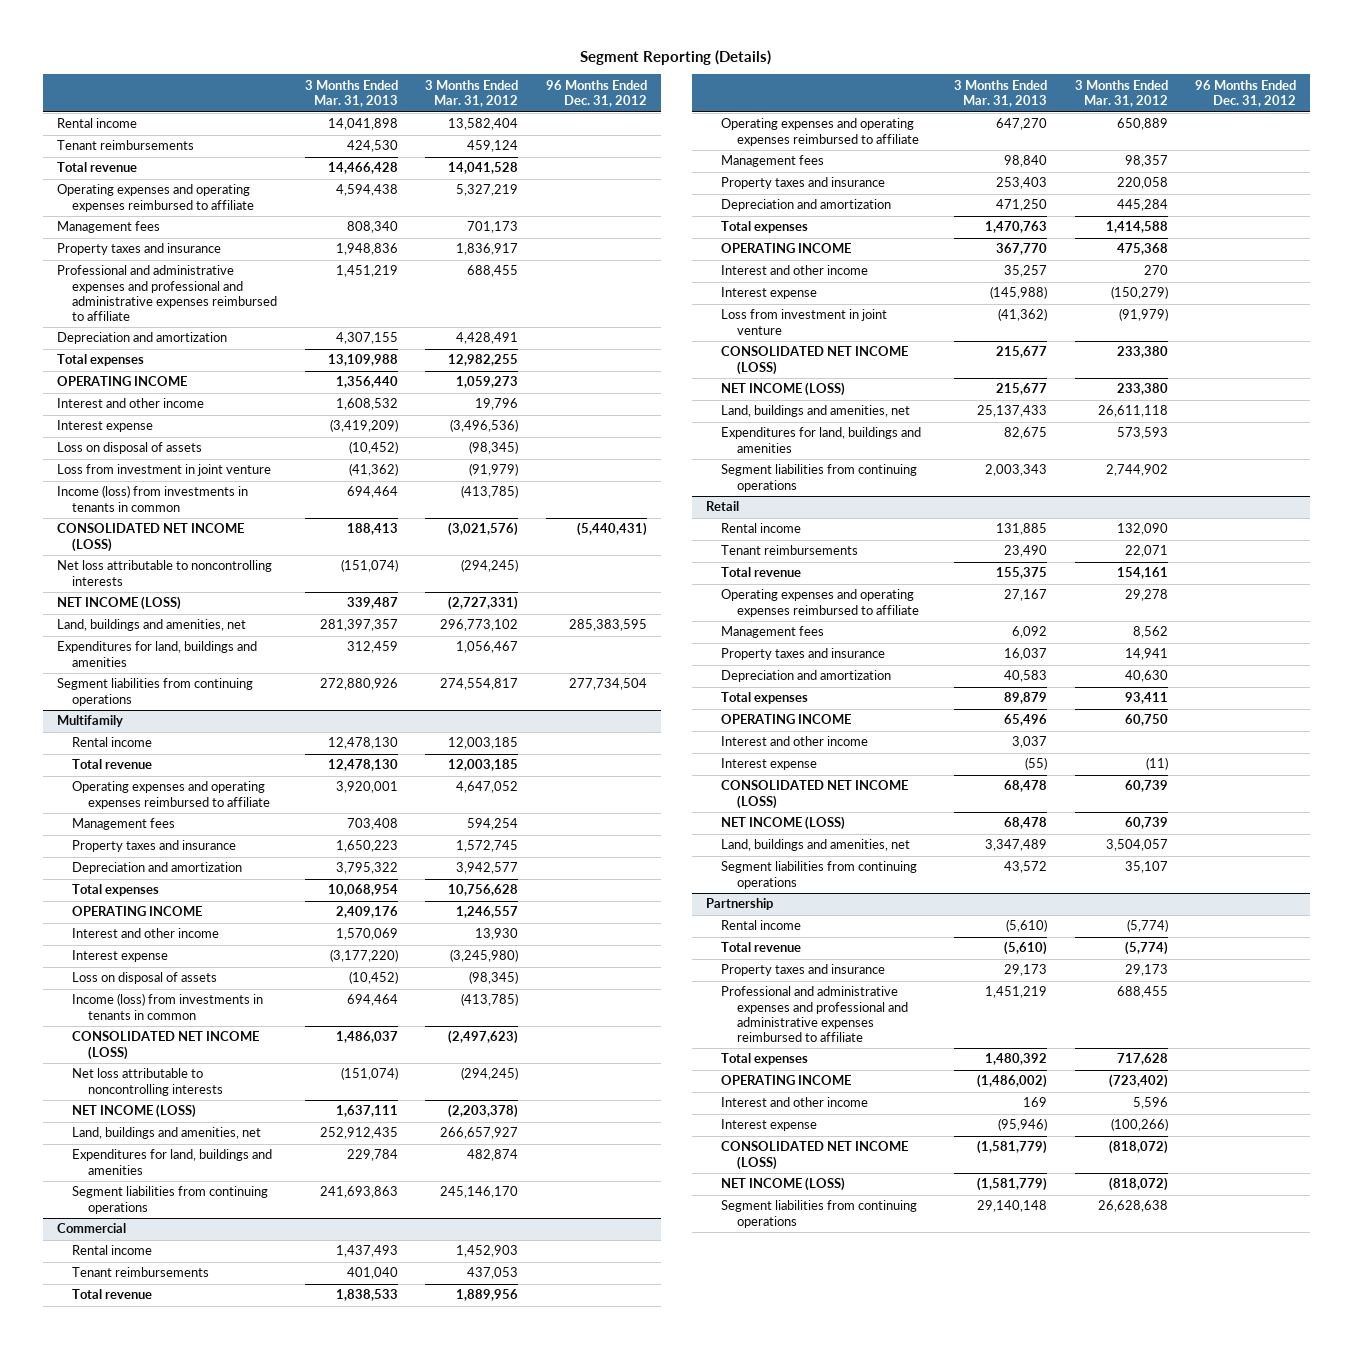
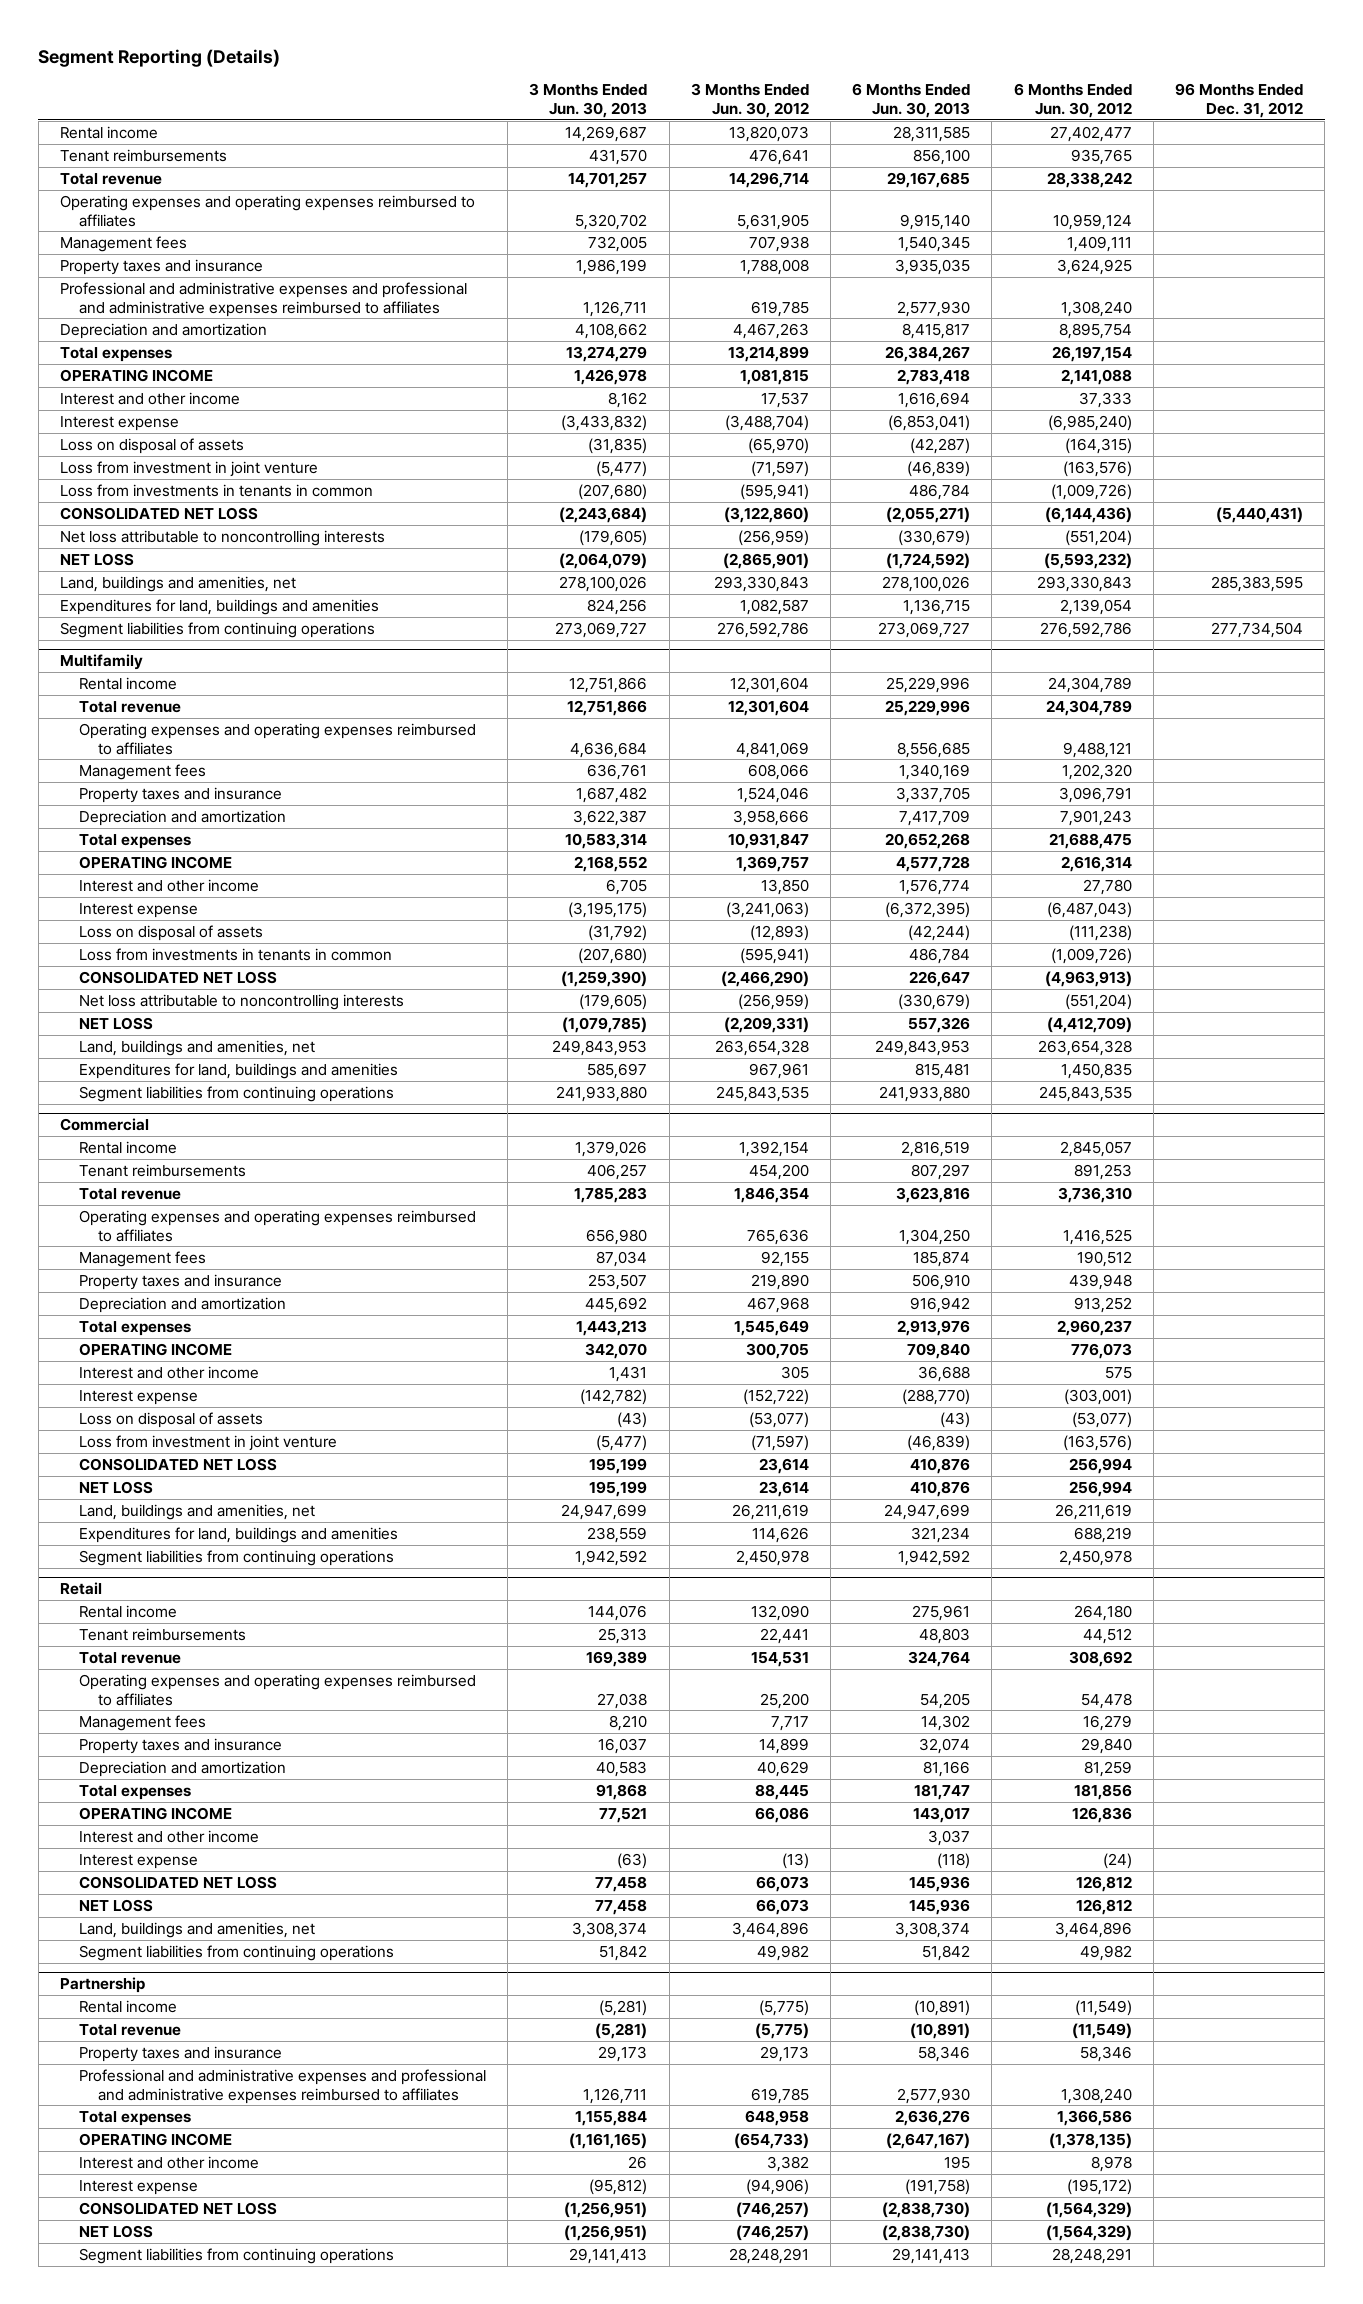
[304,79,398,108] 3 Months Ended Mar. 31, 2013 -> none
[425,79,519,108] 3 Months Ended Mar. 31, 2012 -> none
none -> [529,83,648,118] 3 Months Ended Jun. 30, 2013
none -> [690,83,809,118] 3 Months Ended Jun. 30, 2012
none -> [852,83,971,118] 6 Months Ended Jun. 30, 2013
none -> [1013,83,1132,118] 6 Months Ended Jun. 30, 2012
[56,184,255,212] Operating expenses and operating expenses reimbursed to affiliate -> [59,194,475,227] Operating expenses and operating expenses reimbursed to affiliates
[56,265,278,321] Professional and administrative expenses and professional and administrative expenses reimbursed to affiliate -> [59,281,467,317] Professional and administrative expenses and professional and administrative expenses reimbursed to affiliates
[56,485,248,512] Income (loss) from investments in tenants in common -> [59,483,373,497] Loss from investments in tenants in common
[56,523,244,552] CONSOLIDATED NET INCOME (LOSS) -> [59,506,258,520] CONSOLIDATED NET LOSS
[56,596,181,611] NET INCOME (LOSS) -> [59,552,134,566] NET LOSS
[72,781,270,809] Operating expenses and operating expenses reimbursed to affiliate -> [79,722,477,755] Operating expenses and operating expenses reimbursed to affiliates
[72,993,264,1020] Income (loss) from investments in tenants in common -> [79,947,393,961] Loss from investments in tenants in common
[72,1031,260,1060] CONSOLIDATED NET INCOME (LOSS) -> [79,970,278,984] CONSOLIDATED NET LOSS
[72,1104,197,1119] NET INCOME (LOSS) -> [79,1016,154,1030] NET LOSS
[721,118,919,146] Operating expenses and operating expenses reimbursed to affiliate -> [79,1209,477,1242] Operating expenses and operating expenses reimbursed to affiliates
none -> [79,1411,264,1428] Loss on disposal of assets
[721,346,909,375] CONSOLIDATED NET INCOME (LOSS) -> [79,1457,278,1471] CONSOLIDATED NET LOSS
[721,382,846,397] NET INCOME (LOSS) -> [79,1480,154,1494] NET LOSS
[721,589,919,617] Operating expenses and operating expenses reimbursed to affiliate -> [79,1673,477,1706] Operating expenses and operating expenses reimbursed to affiliates
[721,780,909,809] CONSOLIDATED NET INCOME (LOSS) -> [79,1875,278,1889] CONSOLIDATED NET LOSS
[721,816,846,831] NET INCOME (LOSS) -> [79,1898,154,1912] NET LOSS
[721,986,908,1042] Professional and administrative expenses and professional and administrative expenses reimbursed to affiliate -> [79,2068,487,2104] Professional and administrative expenses and professional and administrative expenses reimbursed to affiliates
[721,1141,909,1170] CONSOLIDATED NET INCOME (LOSS) -> [79,2201,278,2215] CONSOLIDATED NET LOSS
[721,1177,846,1192] NET INCOME (LOSS) -> [79,2224,154,2238] NET LOSS

